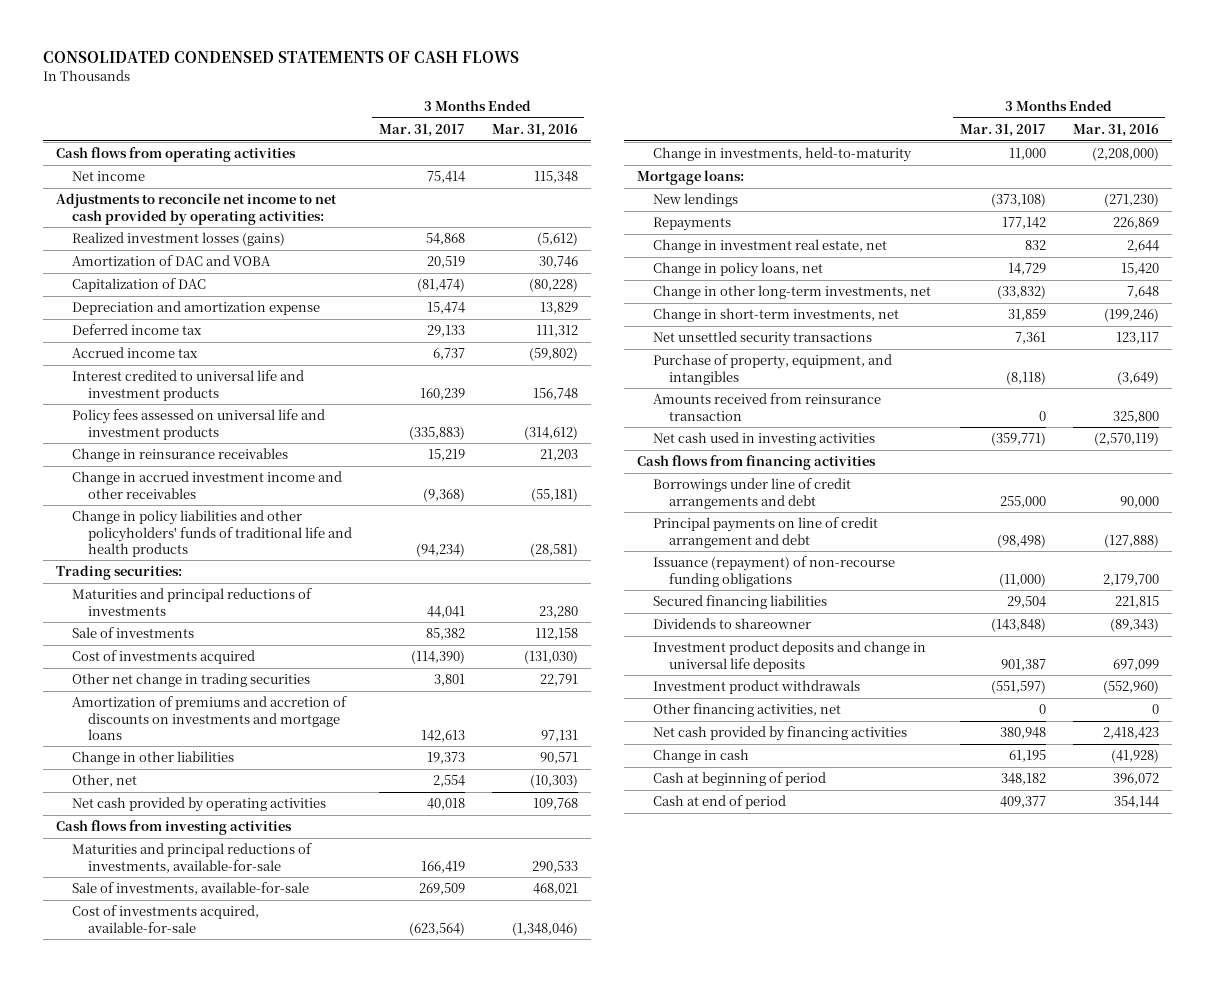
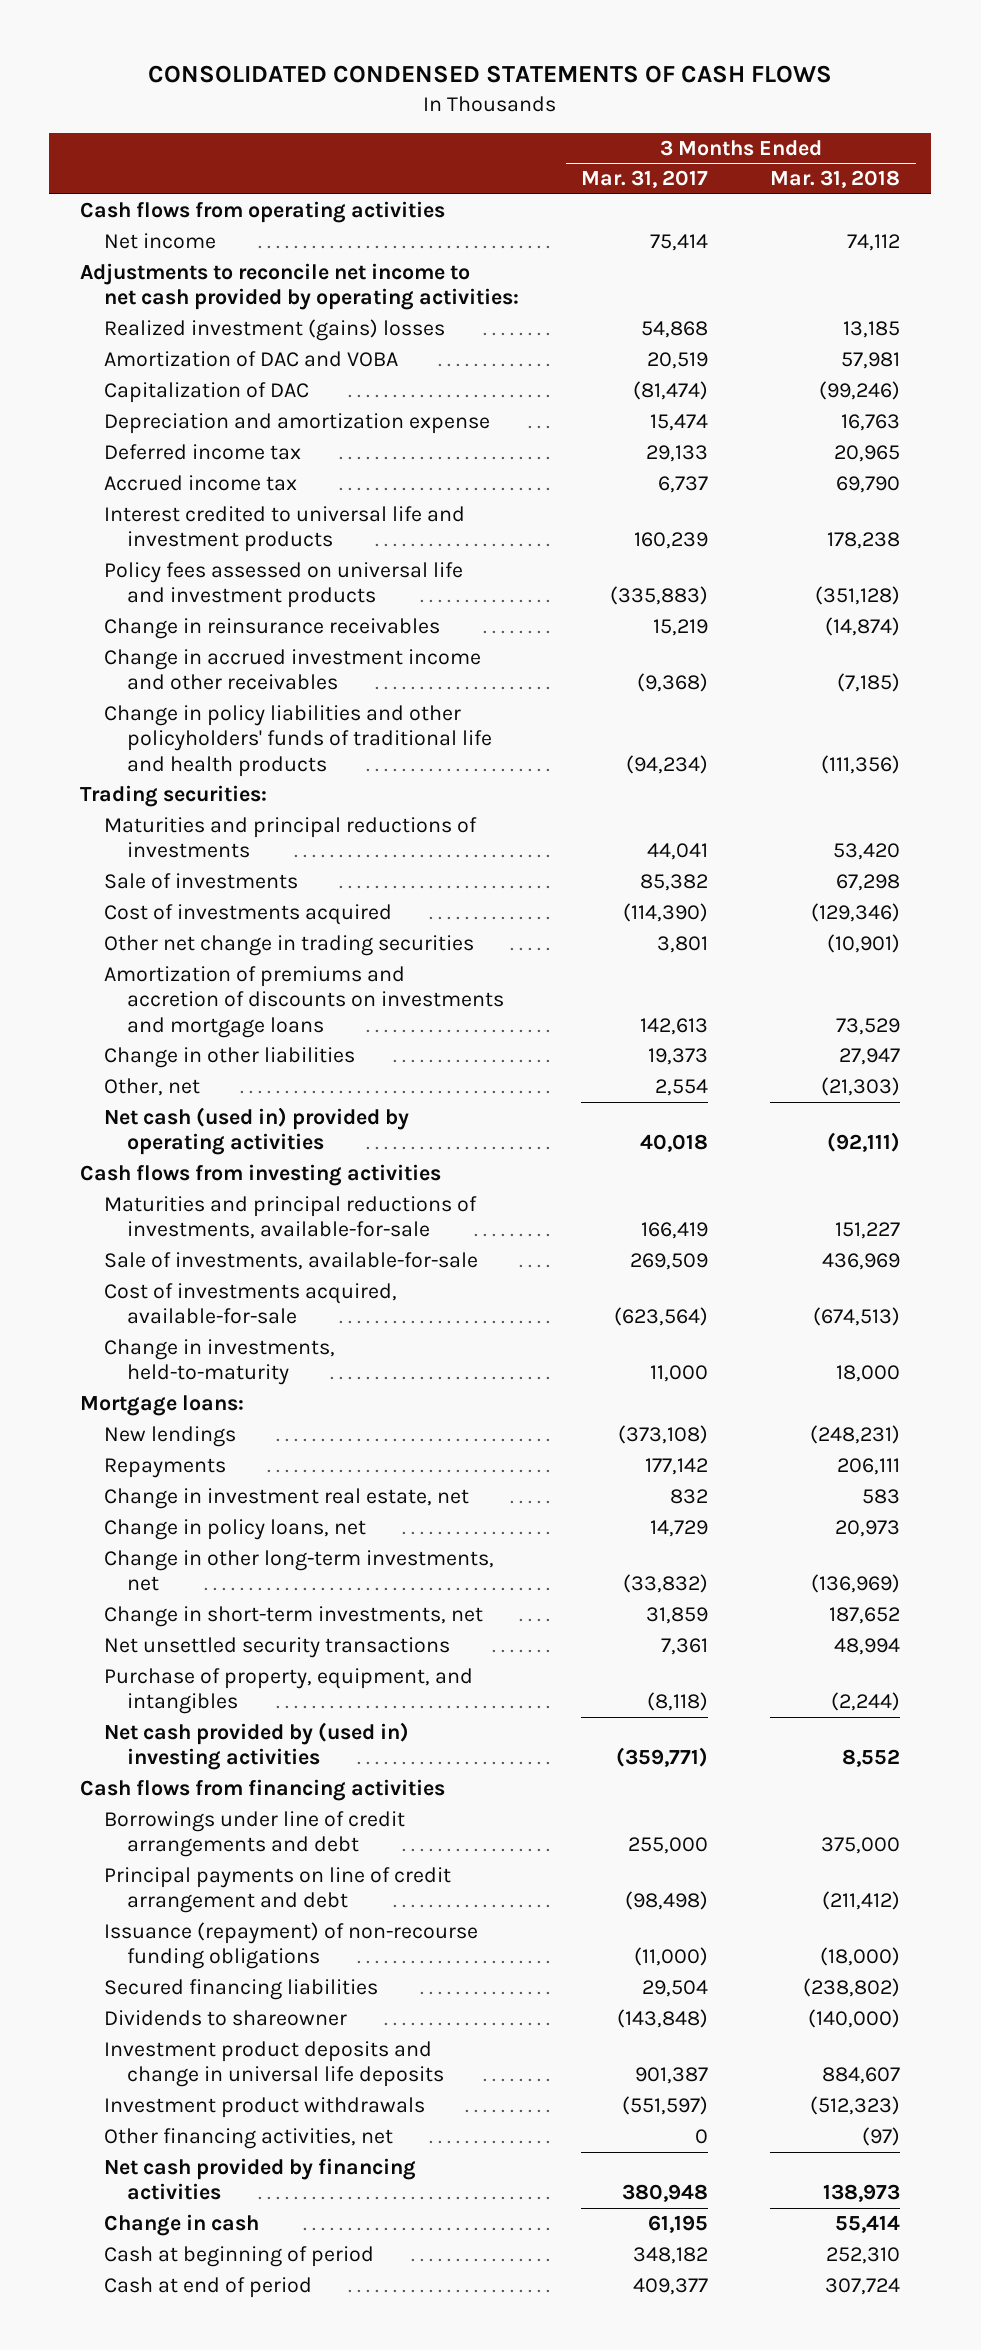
[491,124,578,138] Mar. 31, 2016 -> none
none -> [770,170,901,189] Mar. 31, 2018
[72,232,286,247] Realized investment losses (gains) -> [103,319,445,342] Realized investment (gains) losses
[72,797,327,813] Net cash provided by operating activities -> [103,1107,409,1156] Net cash (used in) provided by operating activities
[653,393,882,421] Amounts received from reinsurance transaction -> none
[653,432,876,447] Net cash used in investing activities -> [103,1722,409,1771] Net cash provided by (used in) investing activities

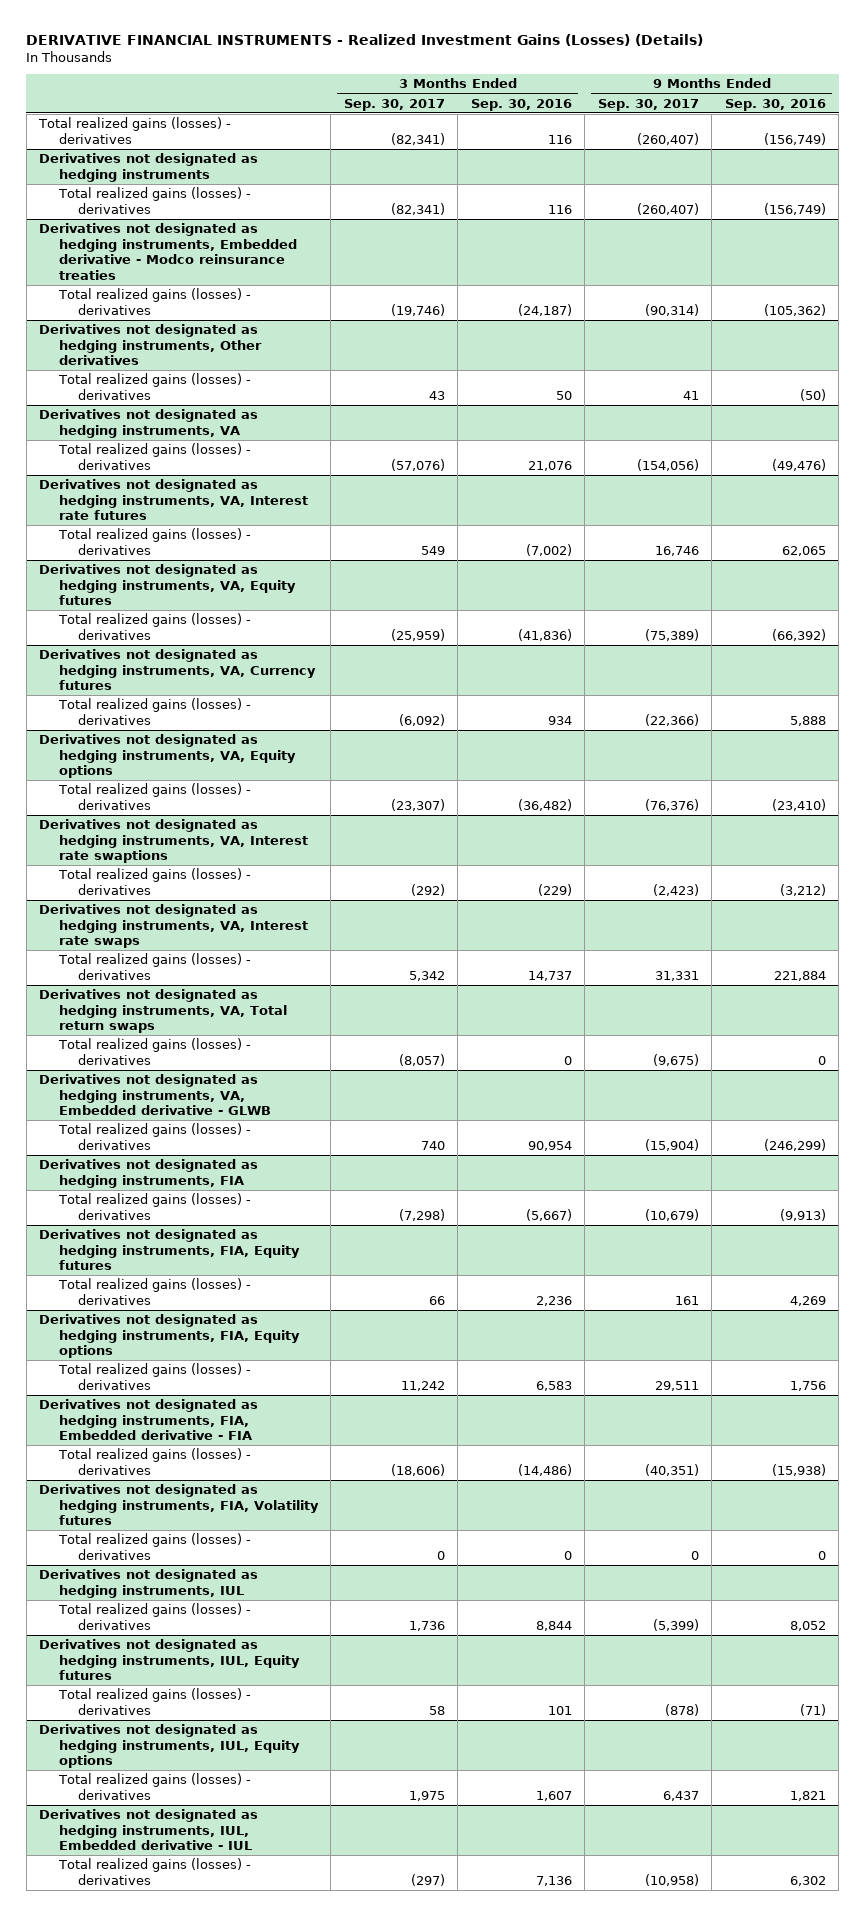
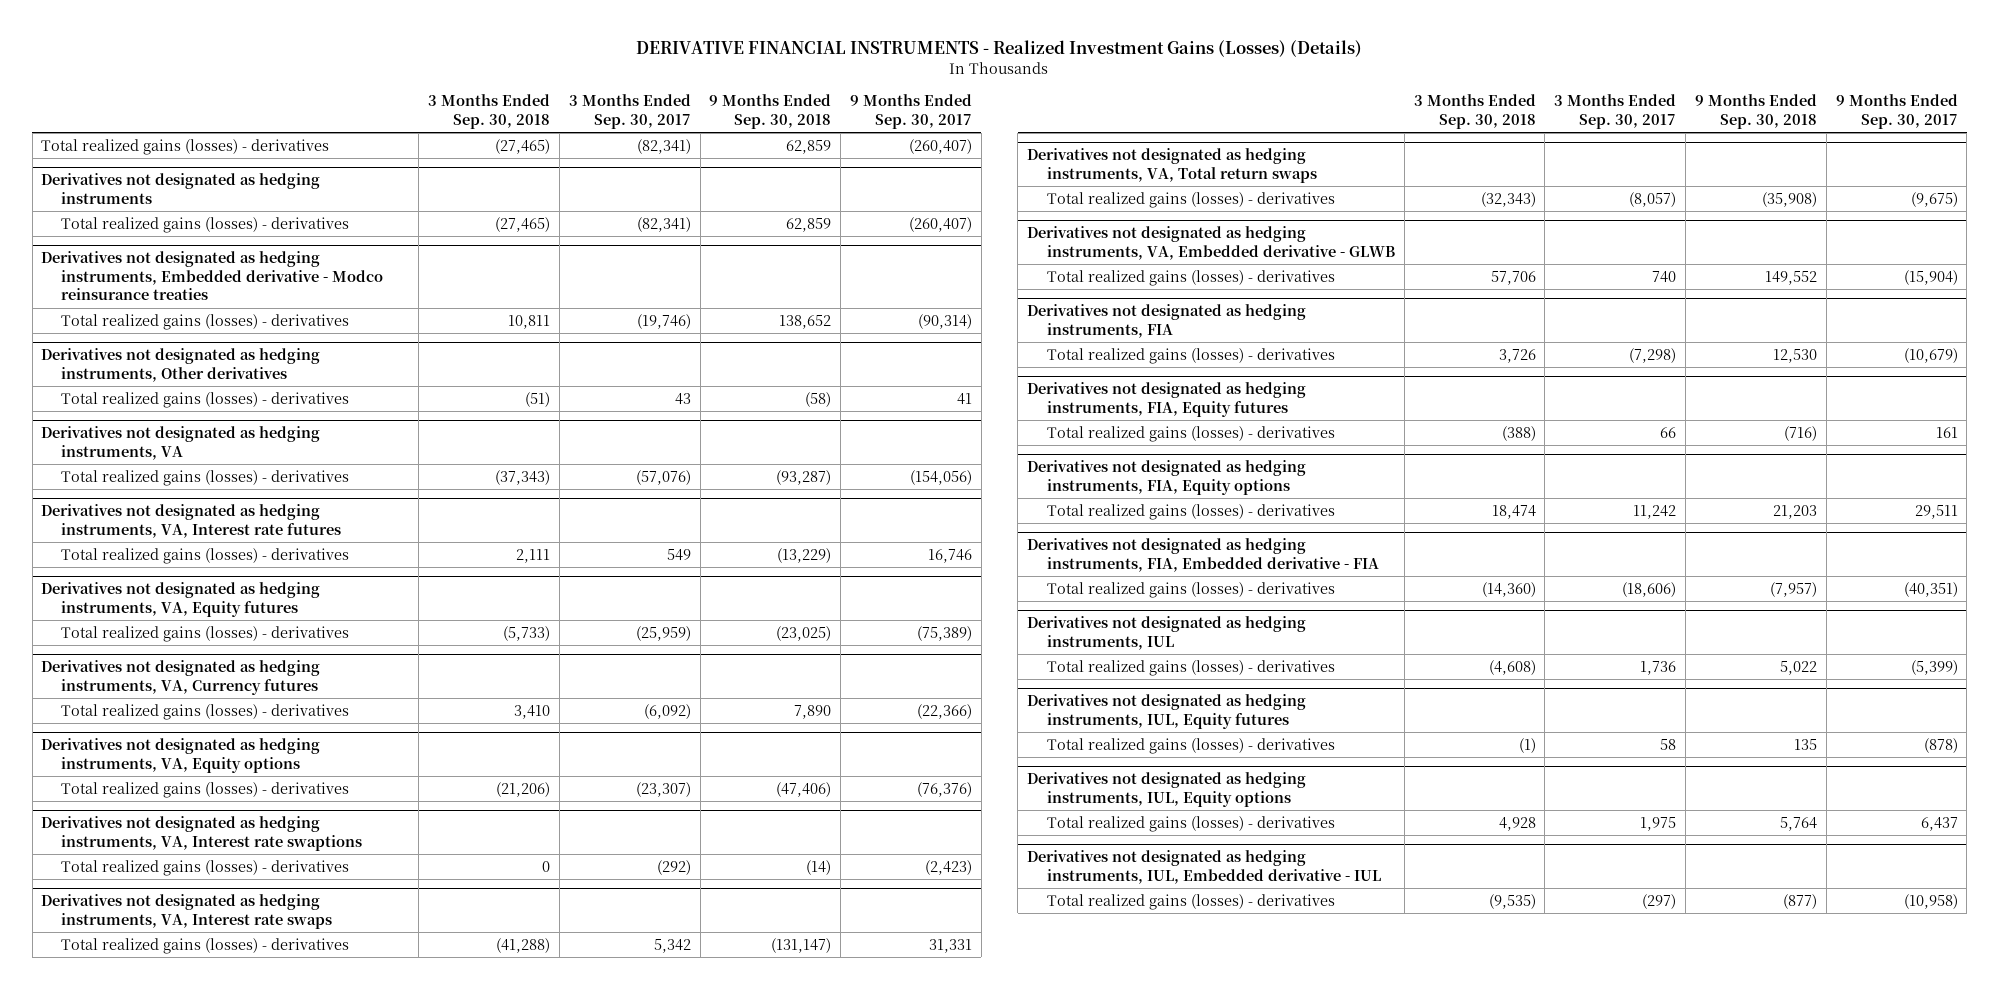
[470,98,572,111] Sep. 30, 2016 -> none
[724,98,826,111] Sep. 30, 2016 -> none
none -> [428,94,551,129] 3 Months Ended Sep. 30, 2018
none -> [709,94,832,129] 9 Months Ended Sep. 30, 2018
[39,1484,319,1526] Derivatives not designated as hedging instruments, FIA, Volatility futures -> none
[57,1533,251,1560] Total realized gains (losses) - derivatives -> none

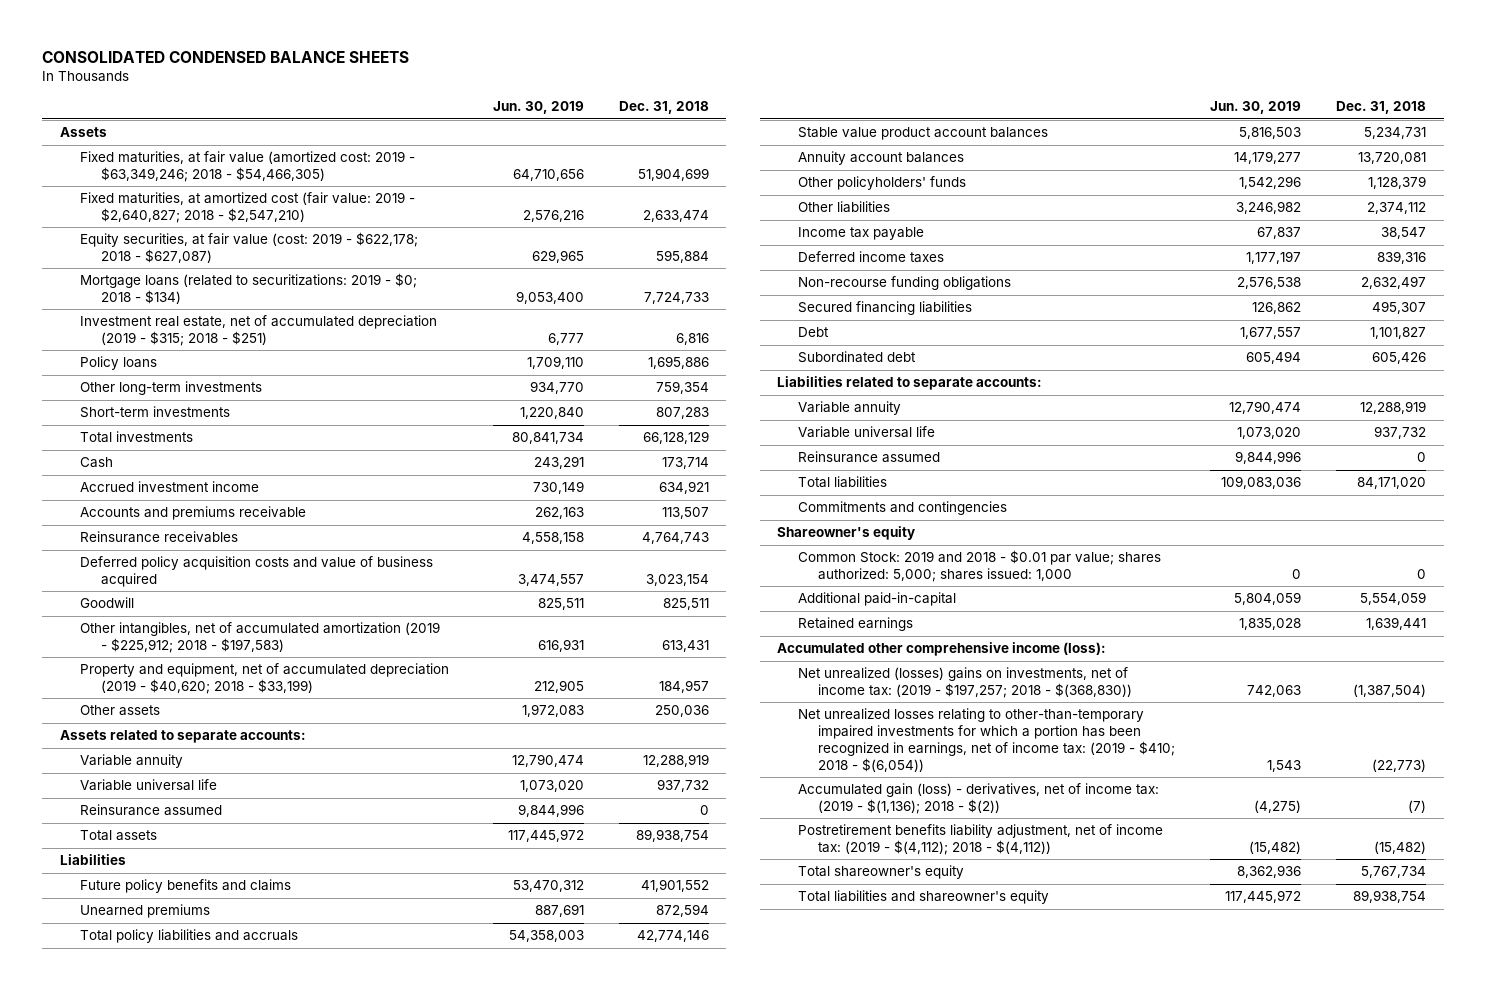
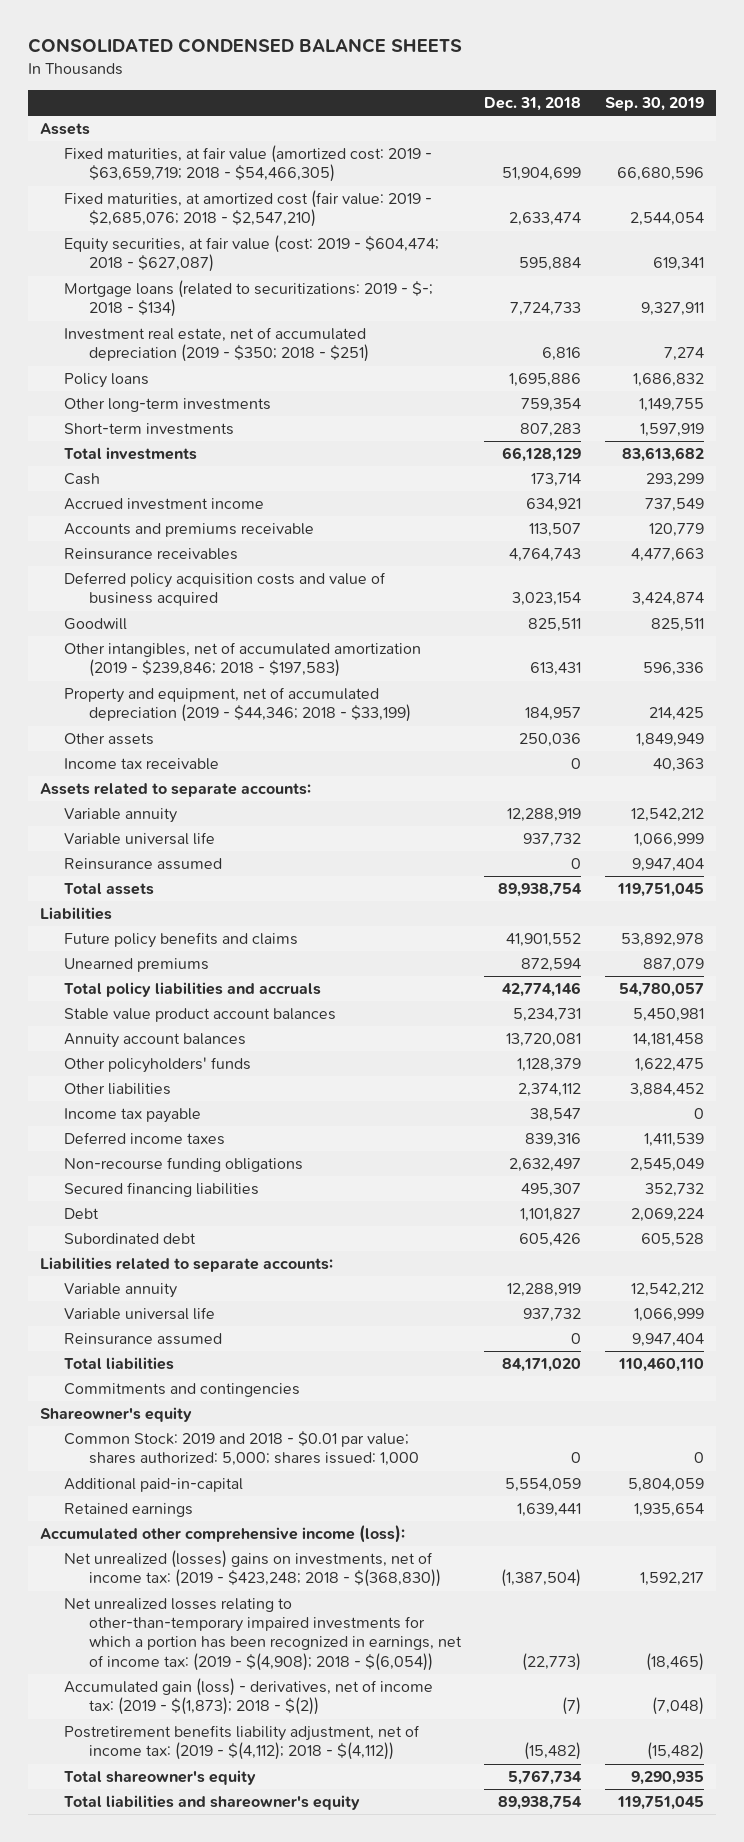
[492,101,584,115] Jun. 30, 2019 -> none
none -> [605,96,705,111] Sep. 30, 2019
[80,151,416,183] Fixed maturities, at fair value (amortized cost: 2019 - $63,349,246; 2018 - $54,466,305) -> [64,145,433,183] Fixed maturities, at fair value (amortized cost: 2019 - $63,659,719; 2018 - $54,466,305)
[80,192,416,224] Fixed maturities, at amortized cost (fair value: 2019 - $2,640,827; 2018 - $2,547,210) -> [64,190,433,228] Fixed maturities, at amortized cost (fair value: 2019 - $2,685,076; 2018 - $2,547,210)
[80,232,419,264] Equity securities, at fair value (cost: 2019 - $622,178; 2018 - $627,087) -> [64,235,440,273] Equity securities, at fair value (cost: 2019 - $604,474; 2018 - $627,087)
[80,273,418,305] Mortgage loans (related to securitizations: 2019 - $0; 2018 - $134) -> [64,280,434,318] Mortgage loans (related to securitizations: 2019 - $-; 2018 - $134)
[80,315,438,347] Investment real estate, net of accumulated depreciation (2019 - $315; 2018 - $251) -> [64,327,369,363] Investment real estate, net of accumulated depreciation (2019 - $350; 2018 - $251)
[80,622,441,654] Other intangibles, net of accumulated amortization (2019 - $225,912; 2018 - $197,583) -> [64,642,422,678] Other intangibles, net of accumulated amortization (2019 - $239,846; 2018 - $197,583)
[80,663,450,695] Property and equipment, net of accumulated depreciation (2019 - $40,620; 2018 - $33,199) -> [64,687,411,723] Property and equipment, net of accumulated depreciation (2019 - $44,346; 2018 - $33,199)
none -> [64,758,220,771] Income tax receivable
[797,667,1133,699] Net unrealized (losses) gains on investments, net of income tax: (2019 - $197,257; 2018 - $(368,830)) -> [64,1550,441,1588] Net unrealized (losses) gains on investments, net of income tax: (2019 - $423,248; 2018 - $(368,830))
[797,708,1176,772] Net unrealized losses relating to other-than-temporary impaired investments for which a portion has been recognized in earnings, net of income tax: (2019 - $410; 2018 - $(6,054)) -> [64,1598,462,1671] Net unrealized losses relating to other-than-temporary impaired investments for which a portion has been recognized in earnings, net of income tax: (2019 - $(4,908); 2018 - $(6,054))
[797,783,1159,815] Accumulated gain (loss) - derivatives, net of income tax: (2019 - $(1,136); 2018 - $(2)) -> [64,1678,434,1716] Accumulated gain (loss) - derivatives, net of income tax: (2019 - $(1,873); 2018 - $(2))

